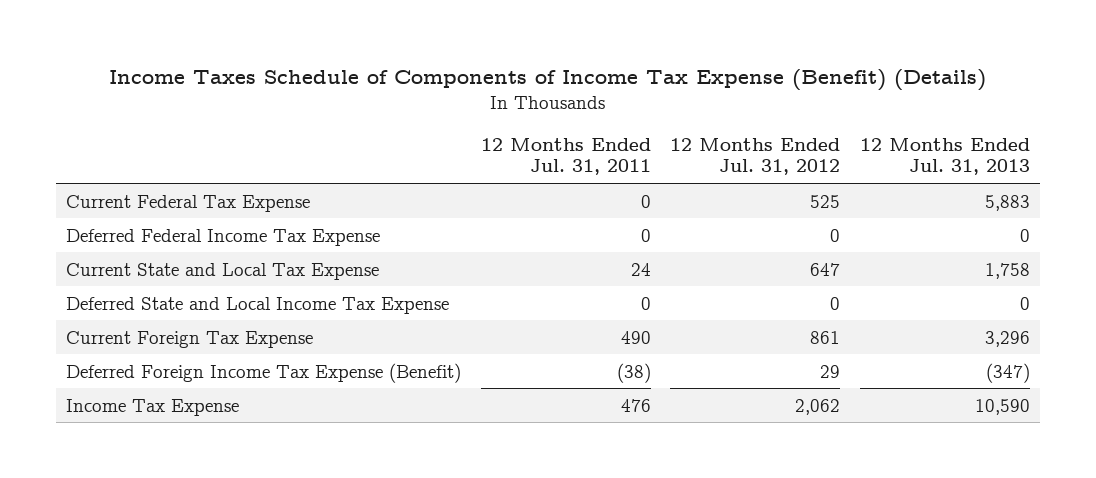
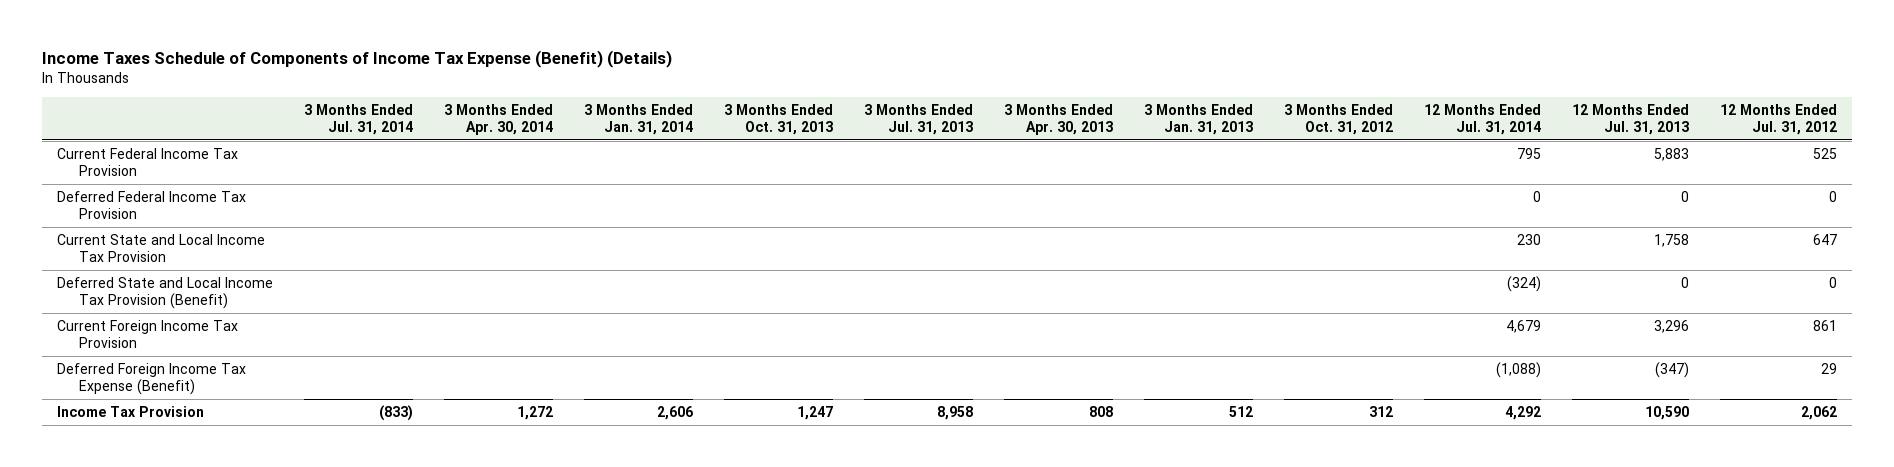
[480,137,651,176] 12 Months Ended Jul. 31, 2011 -> none
none -> [304,104,414,135] 3 Months Ended Jul. 31, 2014
none -> [444,104,554,135] 3 Months Ended Apr. 30, 2014
none -> [584,104,694,135] 3 Months Ended Jan. 31, 2014
none -> [724,104,834,135] 3 Months Ended Oct. 31, 2013
none -> [864,104,974,135] 3 Months Ended Jul. 31, 2013
none -> [1004,104,1114,135] 3 Months Ended Apr. 30, 2013
none -> [1144,104,1254,135] 3 Months Ended Jan. 31, 2013
none -> [1284,104,1394,135] 3 Months Ended Oct. 31, 2012
none -> [1423,104,1541,135] 12 Months Ended Jul. 31, 2014
[65,194,310,212] Current Federal Tax Expense -> [57,148,239,176] Current Federal Income Tax Provision
[65,228,380,246] Deferred Federal Income Tax Expense -> [57,191,247,219] Deferred Federal Income Tax Provision
[65,262,379,280] Current State and Local Tax Expense -> [57,234,266,262] Current State and Local Income Tax Provision
[65,296,449,314] Deferred State and Local Income Tax Expense -> [57,277,274,309] Deferred State and Local Income Tax Provision (Benefit)
[65,330,313,348] Current Foreign Tax Expense -> [57,320,239,348] Current Foreign Income Tax Provision
[65,398,239,416] Income Tax Expense -> [57,406,205,418] Income Tax Provision

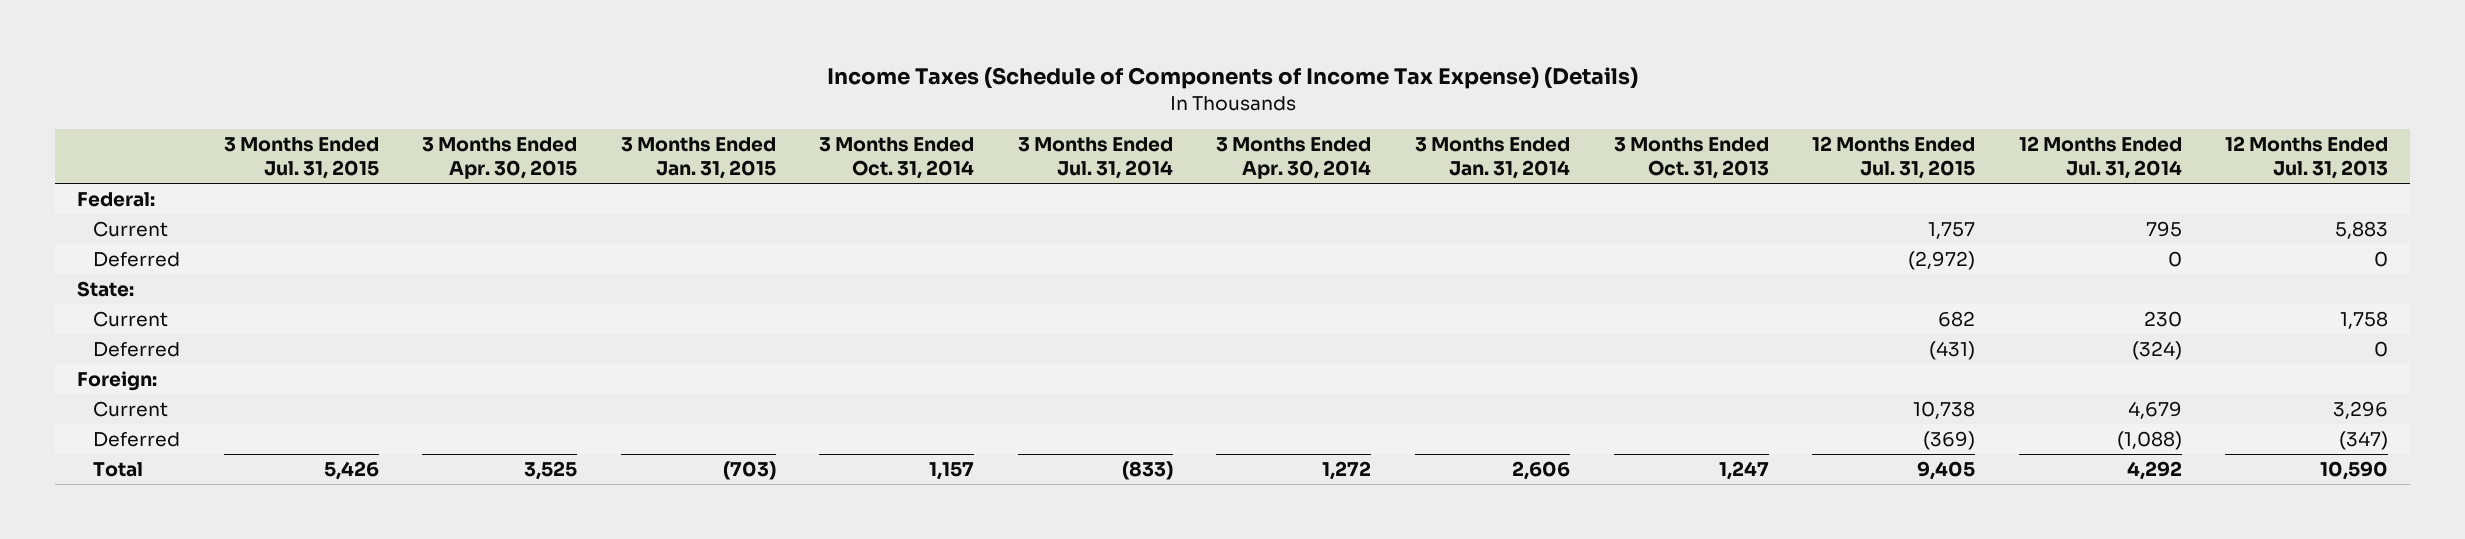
[41,49,672,68] Income Taxes Schedule of Components of Income Tax Expense (Benefit) (Details) -> [826,67,1638,90] Income Taxes (Schedule of Components of Income Tax Expense) (Details)
[864,104,974,135] 3 Months Ended Jul. 31, 2013 -> none
[1004,104,1114,135] 3 Months Ended Apr. 30, 2013 -> none
[1144,104,1254,135] 3 Months Ended Jan. 31, 2013 -> none
[1284,104,1394,135] 3 Months Ended Oct. 31, 2012 -> none
[1719,104,1837,135] 12 Months Ended Jul. 31, 2012 -> none
none -> [223,136,379,179] 3 Months Ended Jul. 31, 2015
none -> [422,136,578,179] 3 Months Ended Apr. 30, 2015
none -> [620,136,776,179] 3 Months Ended Jan. 31, 2015
none -> [819,136,975,179] 3 Months Ended Oct. 31, 2014
none -> [1812,135,1976,179] 12 Months Ended Jul. 31, 2015
none -> [76,192,155,208] Federal:
[57,148,239,176] Current Federal Income Tax Provision -> [93,221,169,238] Current
[57,191,247,219] Deferred Federal Income Tax Provision -> [93,252,181,268] Deferred
none -> [76,281,134,298] State:
[57,234,266,262] Current State and Local Income Tax Provision -> [93,311,169,328] Current
[57,277,274,309] Deferred State and Local Income Tax Provision (Benefit) -> [93,342,181,358] Deferred
none -> [76,371,157,392] Foreign:
[57,320,239,348] Current Foreign Income Tax Provision -> [93,401,169,418] Current
[57,363,247,395] Deferred Foreign Income Tax Expense (Benefit) -> [93,432,181,448] Deferred
[57,406,205,418] Income Tax Provision -> [93,462,144,478] Total

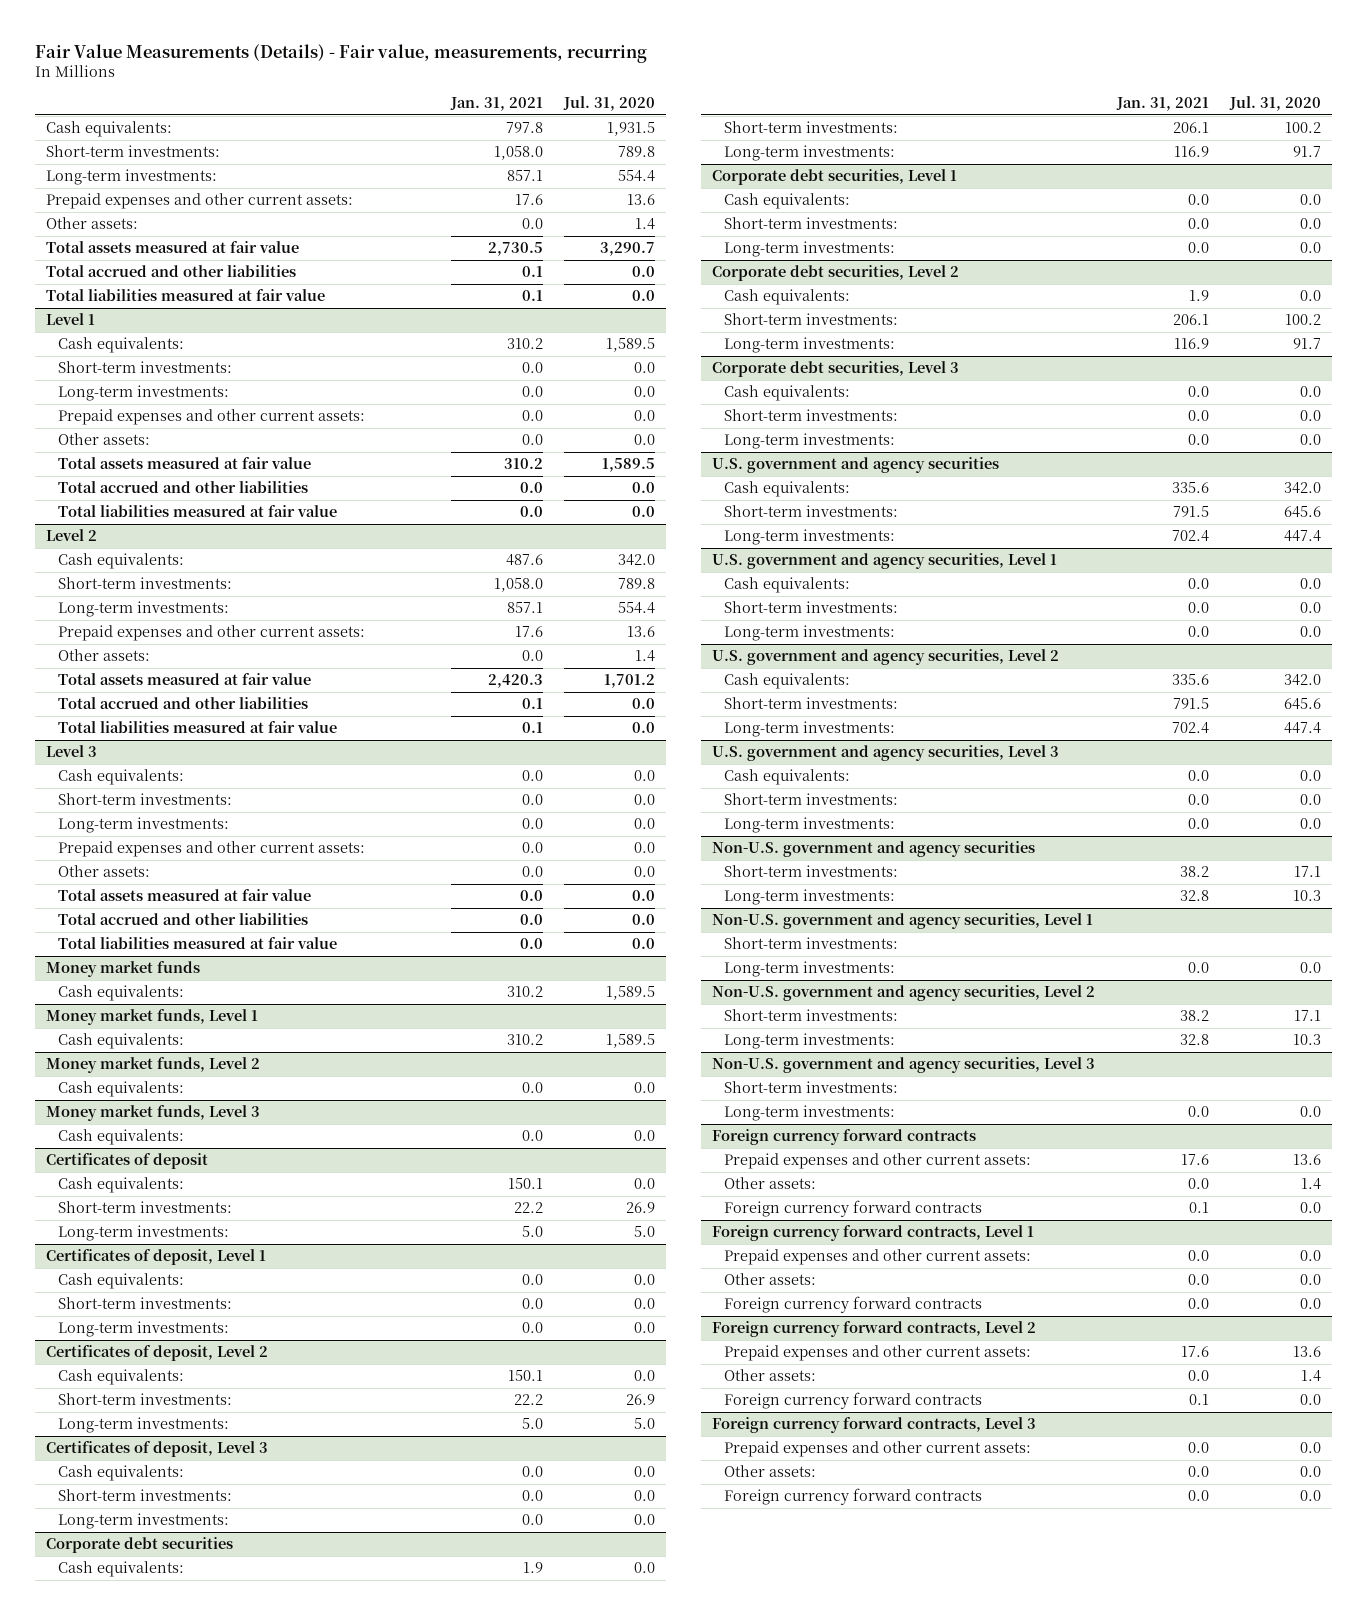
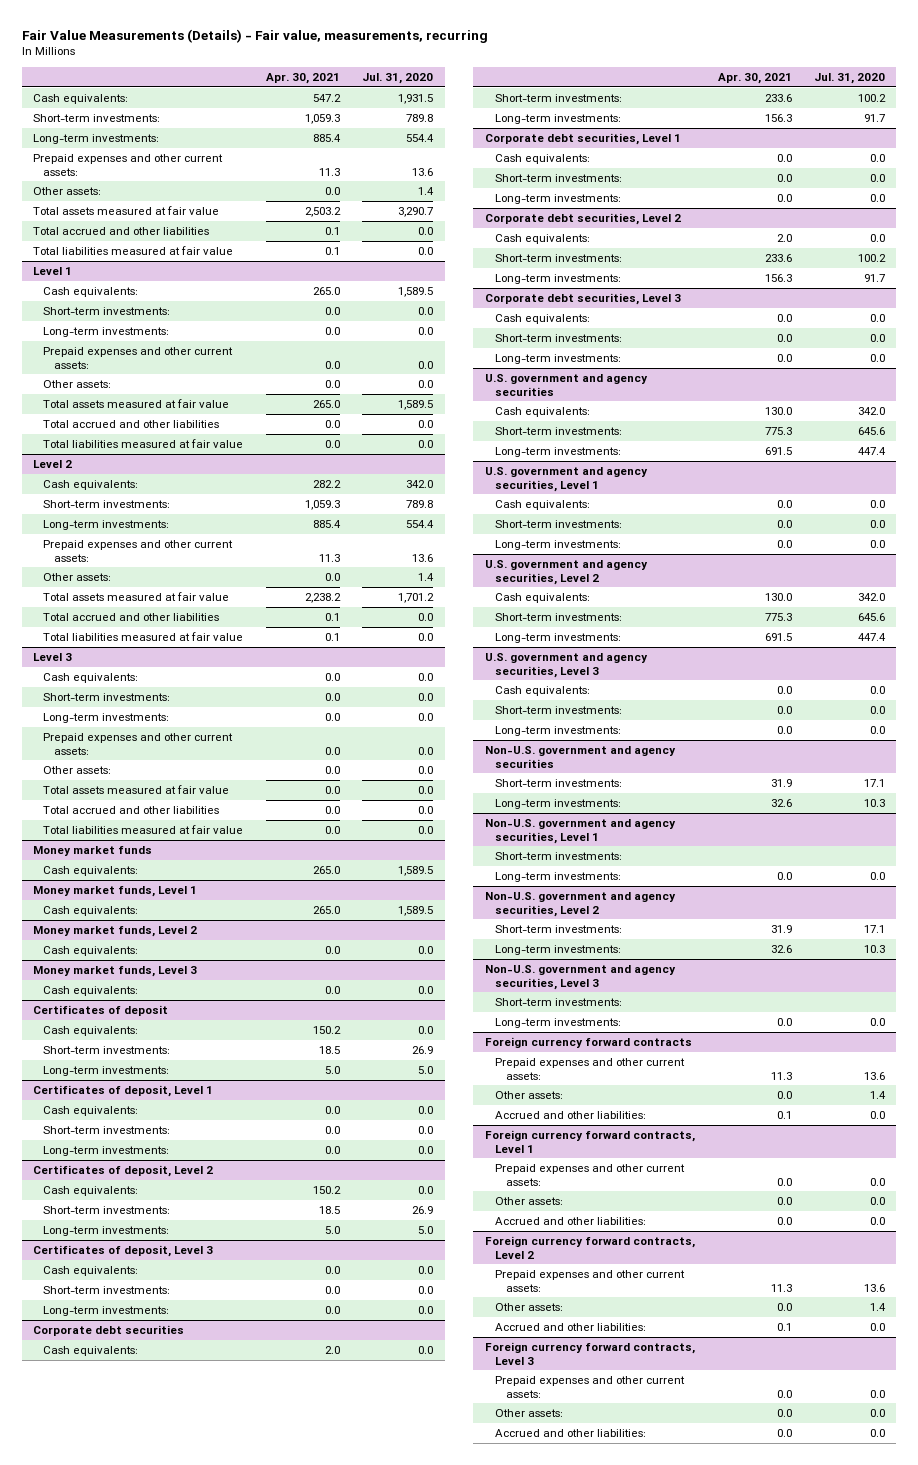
[449,97,543,112] Jan. 31, 2021 -> none
none -> [265,72,340,84] Apr. 30, 2021
[724,1199,983,1217] Foreign currency forward contracts -> [495,1111,647,1120] Accrued and other liabilities:
[724,1295,983,1313] Foreign currency forward contracts -> [495,1217,647,1226] Accrued and other liabilities:
[724,1391,983,1409] Foreign currency forward contracts -> [495,1323,647,1332] Accrued and other liabilities:
[724,1487,983,1505] Foreign currency forward contracts -> [495,1429,647,1438] Accrued and other liabilities:

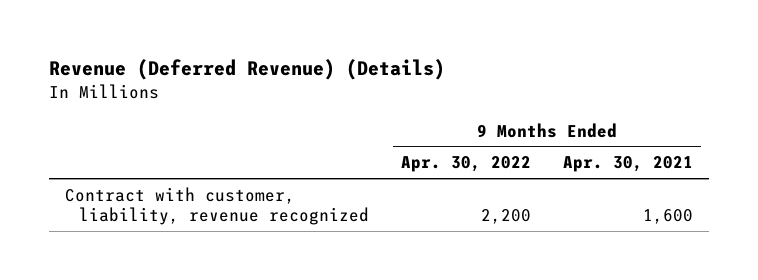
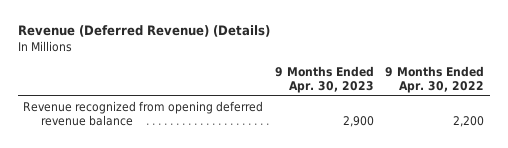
[563,156,694,173] Apr. 30, 2021 -> none
none -> [274,66,374,94] 9 Months Ended Apr. 30, 2023
[64,186,370,225] Contract with customer, liability, revenue recognized -> [23,100,264,126] Revenue recognized from opening deferred revenue balance

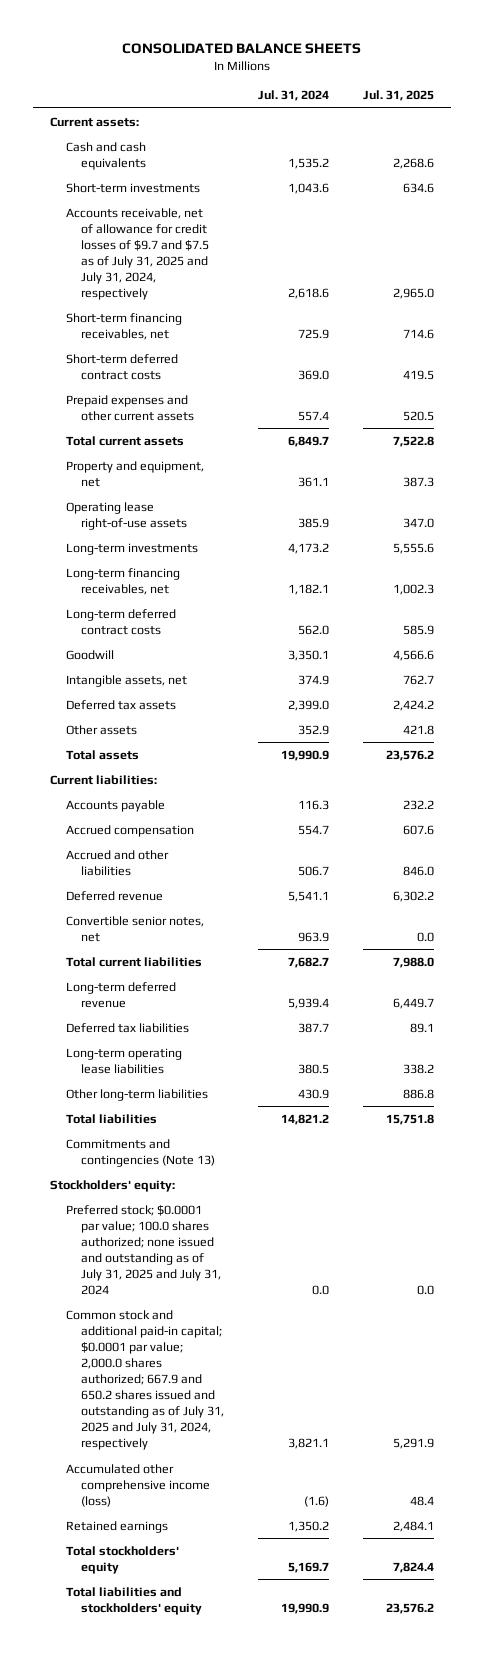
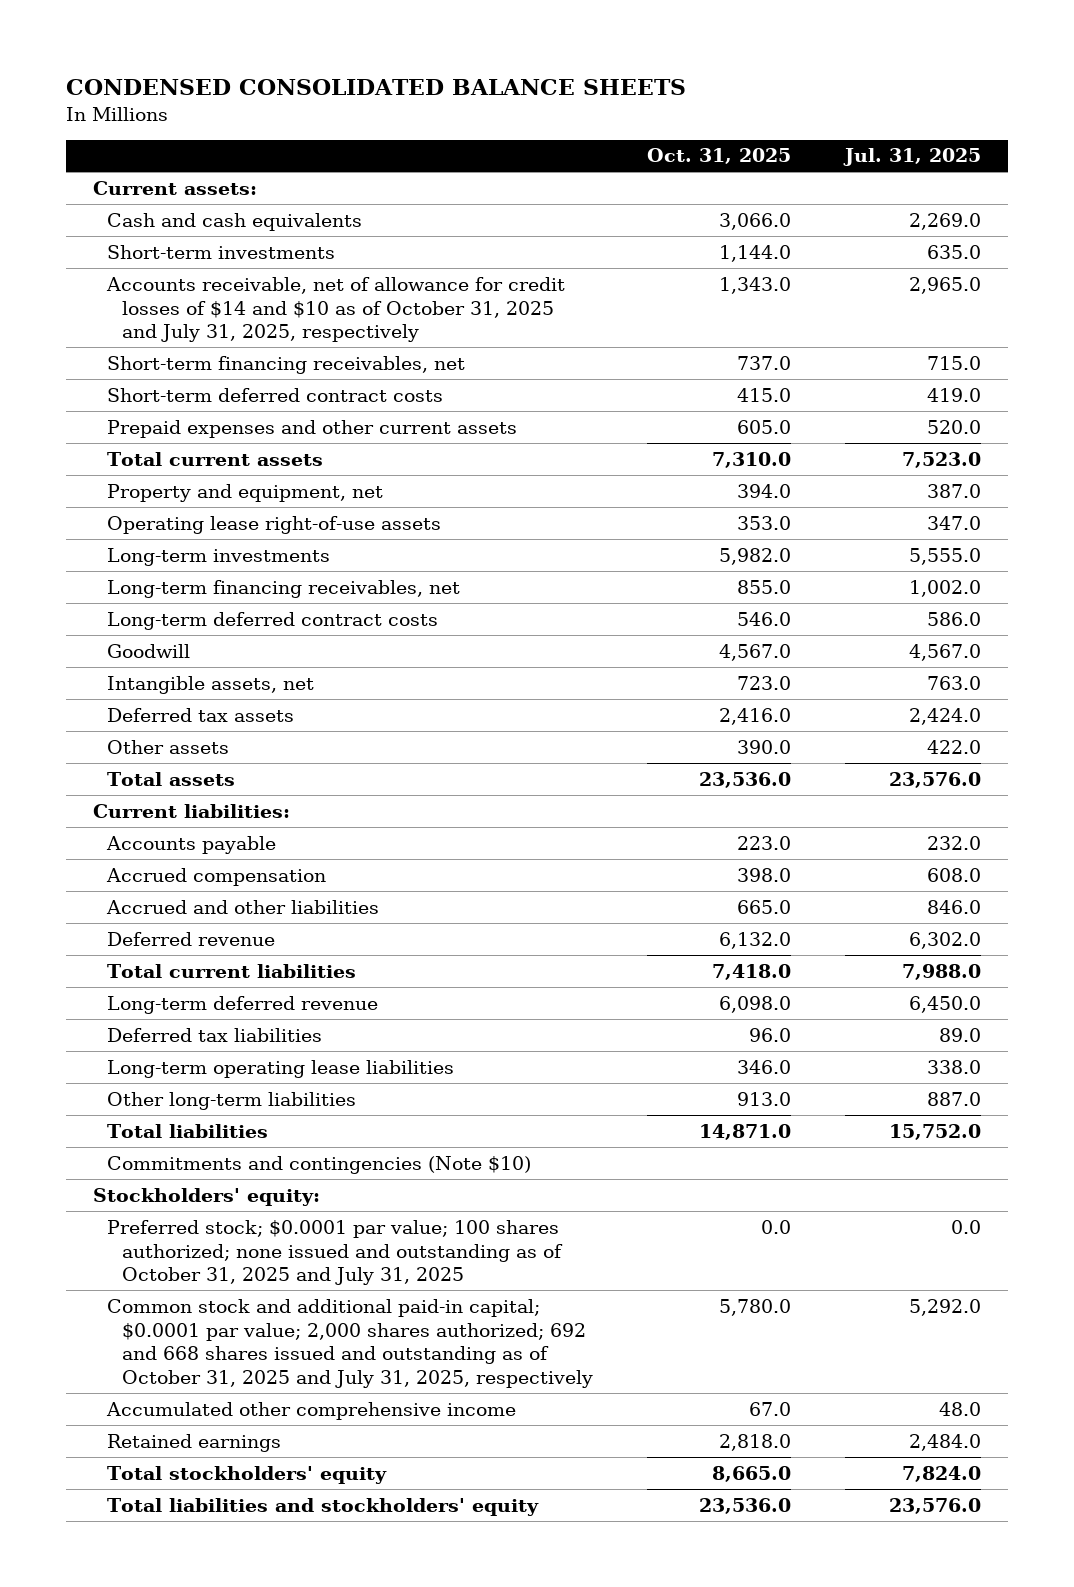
[122,42,362,54] CONSOLIDATED BALANCE SHEETS -> [65,79,686,96] CONDENSED CONSOLIDATED BALANCE SHEETS
[258,90,330,102] Jul. 31, 2024 -> none
none -> [646,148,791,165] Oct. 31, 2025
[393,157,435,169] 2,268.6 -> [909,212,982,230] 2,269.0
[403,182,435,193] 634.6 -> [927,244,982,259] 635.0
[65,207,209,300] Accounts receivable, net of allowance for credit losses of $9.7 and $7.5 as of July 31, 2025 and July 31, 2024, respectively -> [106,276,566,343] Accounts receivable, net of allowance for credit losses of $14 and $10 as of October 31, 2025 and July 31, 2025, respectively
[403,328,435,339] 714.6 -> [927,355,982,370] 715.0
[403,369,435,380] 419.5 -> [927,387,982,402] 419.0
[403,410,435,421] 520.5 -> [927,419,982,434] 520.0
[393,435,435,447] 7,522.8 -> [902,451,982,468] 7,523.0
[403,476,435,487] 387.3 -> [927,483,982,498] 387.0
[393,542,435,554] 5,555.6 -> [909,547,982,565] 5,555.0
[393,583,435,595] 1,002.3 -> [909,579,982,597] 1,002.0
[403,624,435,635] 585.9 -> [927,611,982,626] 586.0
[393,649,435,661] 4,566.6 -> [909,643,982,661] 4,567.0
[403,674,435,685] 762.7 -> [927,675,982,690] 763.0
[393,699,435,711] 2,424.2 -> [909,707,982,725] 2,424.0
[403,724,435,735] 421.8 -> [927,739,982,754] 422.0
[386,749,435,761] 23,576.2 -> [889,771,982,788] 23,576.0
[403,799,435,810] 232.2 -> [927,835,982,850] 232.0
[403,824,435,835] 607.6 -> [927,867,982,882] 608.0
[65,915,204,942] Convertible senior notes, net -> none
[393,890,435,902] 6,302.2 -> [909,931,982,949] 6,302.0
[393,997,435,1009] 6,449.7 -> [909,995,982,1013] 6,450.0
[410,1022,435,1033] 89.1 -> [939,1027,982,1042] 89.0
[403,1063,435,1074] 338.2 -> [927,1059,982,1074] 338.0
[403,1088,435,1099] 886.8 -> [927,1091,982,1106] 887.0
[386,1113,435,1125] 15,751.8 -> [889,1123,982,1140] 15,752.0
[65,1138,215,1167] Commitments and contingencies (Note 13) -> [107,1155,532,1174] Commitments and contingencies (Note $10)
[65,1204,221,1295] Preferred stock; $0.0001 par value; 100.0 shares authorized; none issued and outstanding as of July 31, 2025 and July 31, 2024 -> [107,1219,563,1286] Preferred stock; $0.0001 par value; 100 shares authorized; none issued and outstanding as of October 31, 2025 and July 31, 2025
[65,1309,224,1451] Common stock and additional paid-in capital; $0.0001 par value; 2,000.0 shares authorized; 667.9 and 650.2 shares issued and outstanding as of July 31, 2025 and July 31, 2024, respectively -> [107,1298,593,1388] Common stock and additional paid-in capital; $0.0001 par value; 2,000 shares authorized; 692 and 668 shares issued and outstanding as of October 31, 2025 and July 31, 2025, respectively
[393,1438,435,1450] 5,291.9 -> [909,1298,982,1316] 5,292.0
[65,1463,210,1507] Accumulated other comprehensive income (loss) -> [106,1401,517,1420] Accumulated other comprehensive income
[410,1495,435,1506] 48.4 -> [939,1401,982,1416] 48.0
[393,1520,435,1532] 2,484.1 -> [909,1433,982,1451] 2,484.0
[393,1561,435,1573] 7,824.4 -> [902,1465,982,1482] 7,824.0
[386,1602,435,1614] 23,576.2 -> [889,1497,982,1514] 23,576.0

